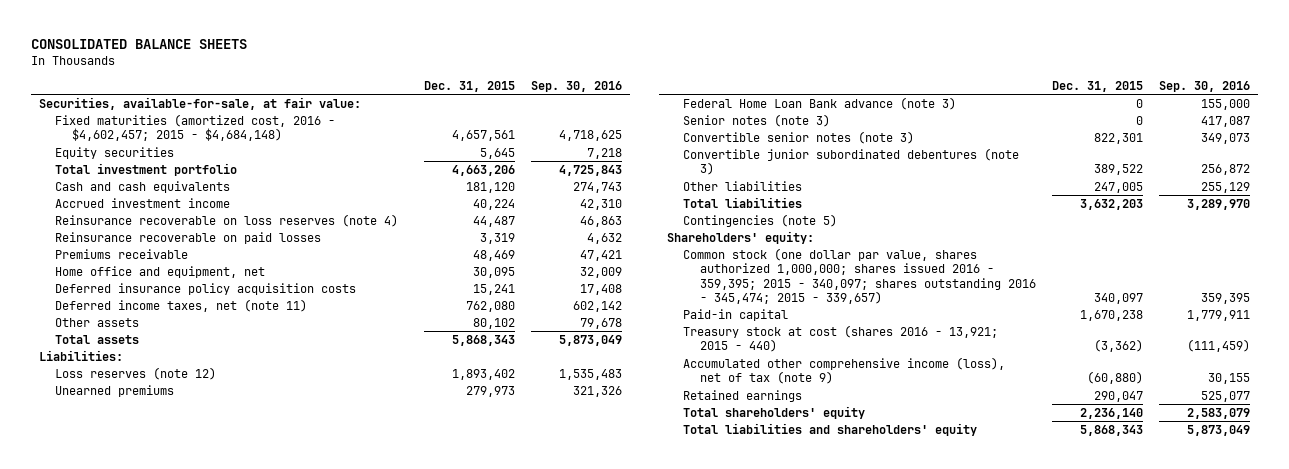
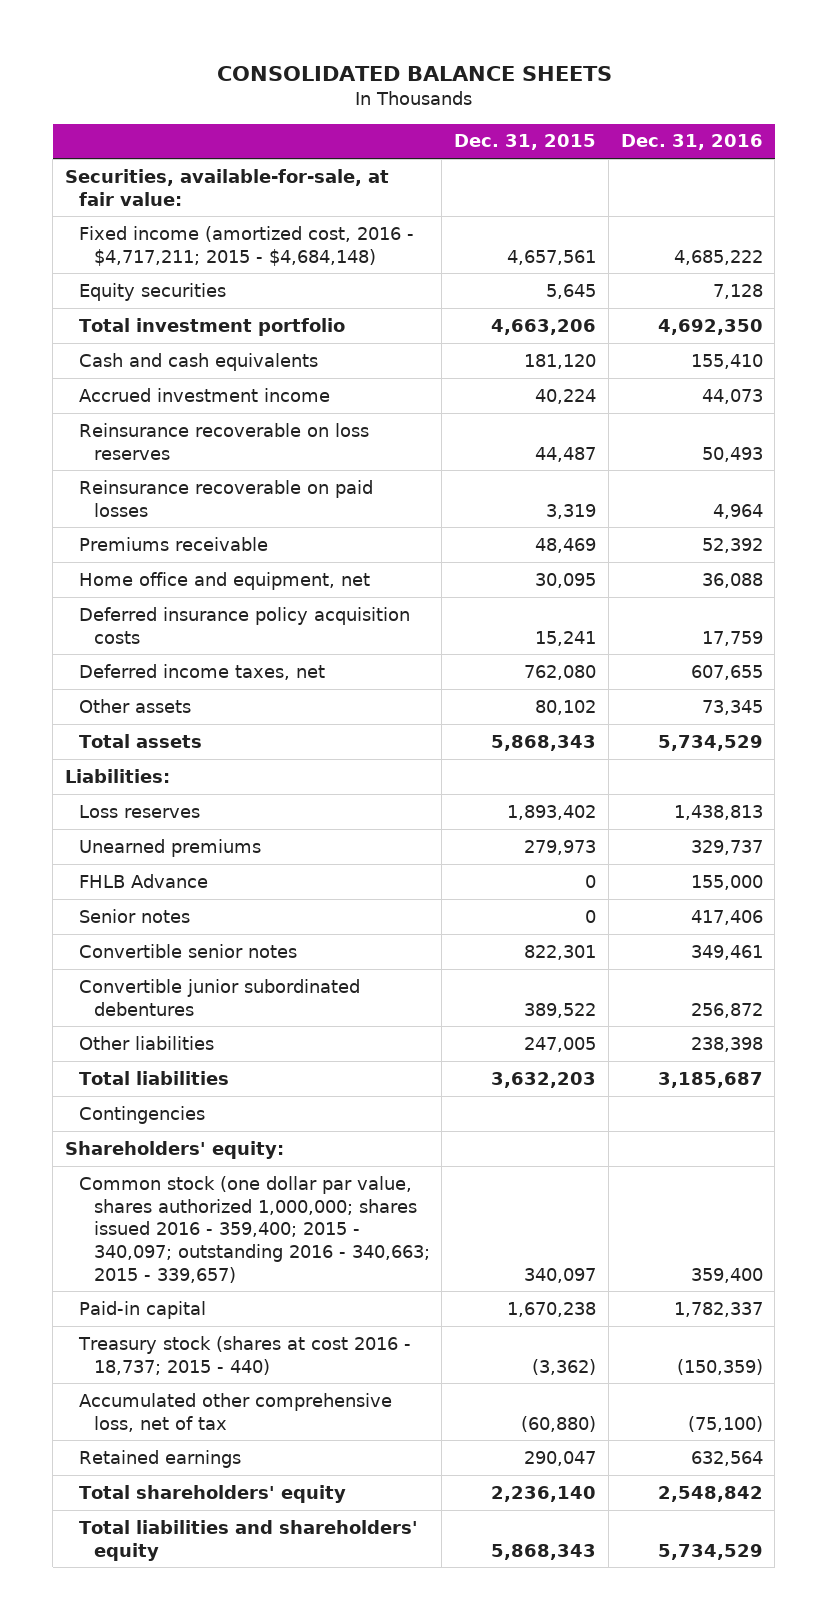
[530,80,622,92] Sep. 30, 2016 -> none
none -> [620,134,763,151] Dec. 31, 2016
[55,113,336,142] Fixed maturities (amortized cost, 2016 - $4,602,457; 2015 - $4,684,148) -> [79,225,415,266] Fixed income (amortized cost, 2016 - $4,717,211; 2015 - $4,684,148)
[55,213,399,227] Reinsurance recoverable on loss reserves (note 4) -> [79,422,370,460] Reinsurance recoverable on loss reserves
[55,298,308,312] Deferred income taxes, net (note 11) -> [79,663,326,680] Deferred income taxes, net
[55,366,217,380] Loss reserves (note 12) -> [79,804,201,818] Loss reserves
[683,96,957,110] Federal Home Loan Bank advance (note 3) -> [79,873,209,888] FHLB Advance
[683,113,831,127] Senior notes (note 3) -> [79,908,191,923] Senior notes
[683,130,915,144] Convertible senior notes (note 3) -> [79,943,298,958] Convertible senior notes
[683,147,1020,176] Convertible junior subordinated debentures (note 3) -> [79,978,361,1016] Convertible junior subordinated debentures
[683,213,838,227] Contingencies (note 5) -> [79,1105,206,1124] Contingencies
[683,247,1036,304] Common stock (one dollar par value, shares authorized 1,000,000; shares issued 2016 - 359,395; 2015 - 340,097; shares outstanding 2016 - 345,474; 2015 - 339,657) -> [79,1175,430,1283] Common stock (one dollar par value, shares authorized 1,000,000; shares issued 2016 - 359,400; 2015 - 340,097; outstanding 2016 - 340,663; 2015 - 339,657)
[683,324,999,353] Treasury stock at cost (shares 2016 - 13,921; 2015 - 440) -> [78,1335,412,1375] Treasury stock (shares at cost 2016 - 18,737; 2015 - 440)
[683,356,1006,385] Accumulated other comprehensive income (loss), net of tax (note 9) -> [79,1392,393,1432] Accumulated other comprehensive loss, net of tax

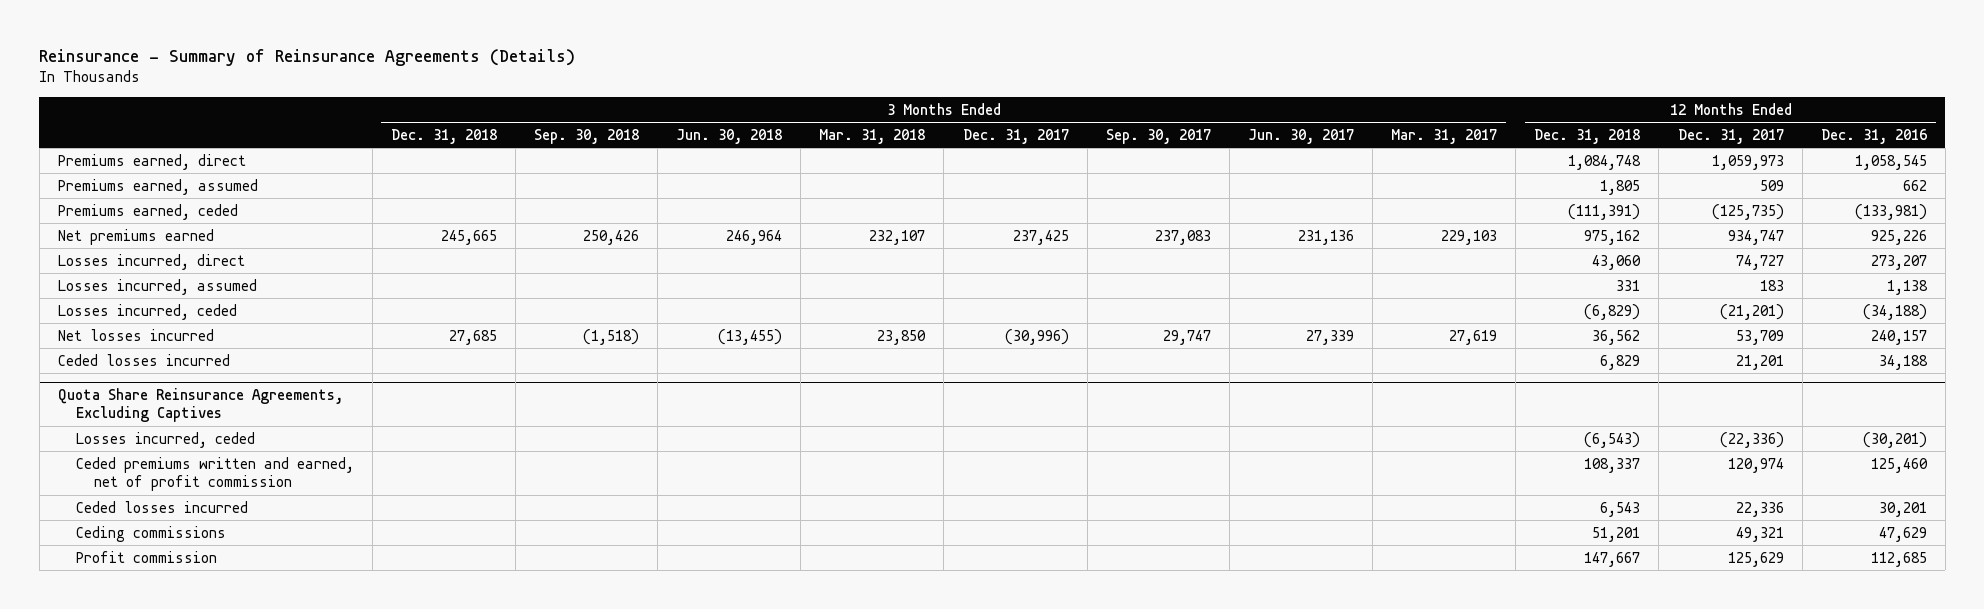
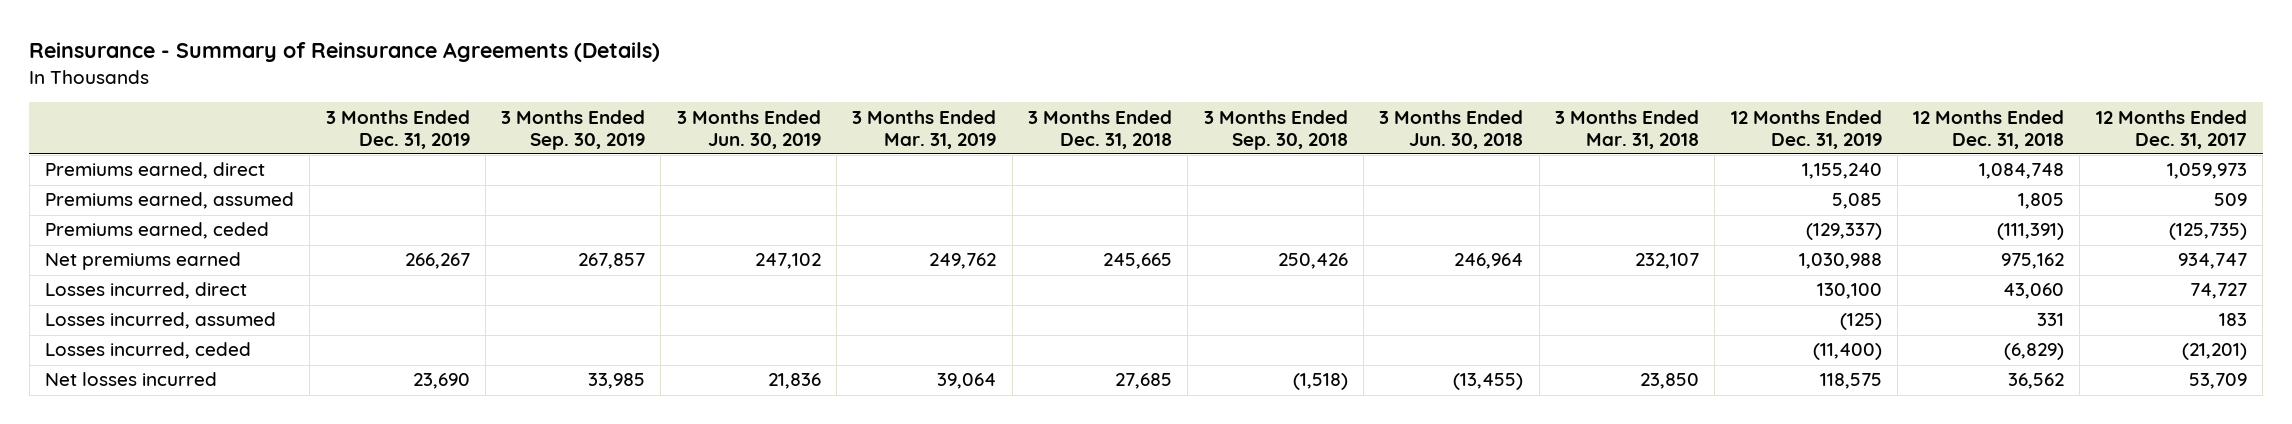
[962,129,1069,145] Dec. 31, 2017 -> none
[1105,129,1211,145] Sep. 30, 2017 -> none
[1247,129,1354,145] Jun. 30, 2017 -> none
[1391,129,1498,145] Mar. 31, 2017 -> none
[1820,129,1927,145] Dec. 31, 2016 -> none
none -> [325,109,470,149] 3 Months Ended Dec. 31, 2019
none -> [501,109,646,150] 3 Months Ended Sep. 30, 2019
none -> [676,109,821,149] 3 Months Ended Jun. 30, 2019
none -> [852,109,997,149] 3 Months Ended Mar. 31, 2019
none -> [1730,109,1882,149] 12 Months Ended Dec. 31, 2019
[57,353,230,366] Ceded losses incurred -> none
[57,387,343,423] Quota Share Reinsurance Agreements, Excluding Captives -> none
[75,431,255,448] Losses incurred, ceded -> none
[75,456,354,492] Ceded premiums written and earned, net of profit commission -> none
[75,500,248,513] Ceded losses incurred -> none
[75,525,226,542] Ceding commissions -> none
[75,550,217,563] Profit commission -> none

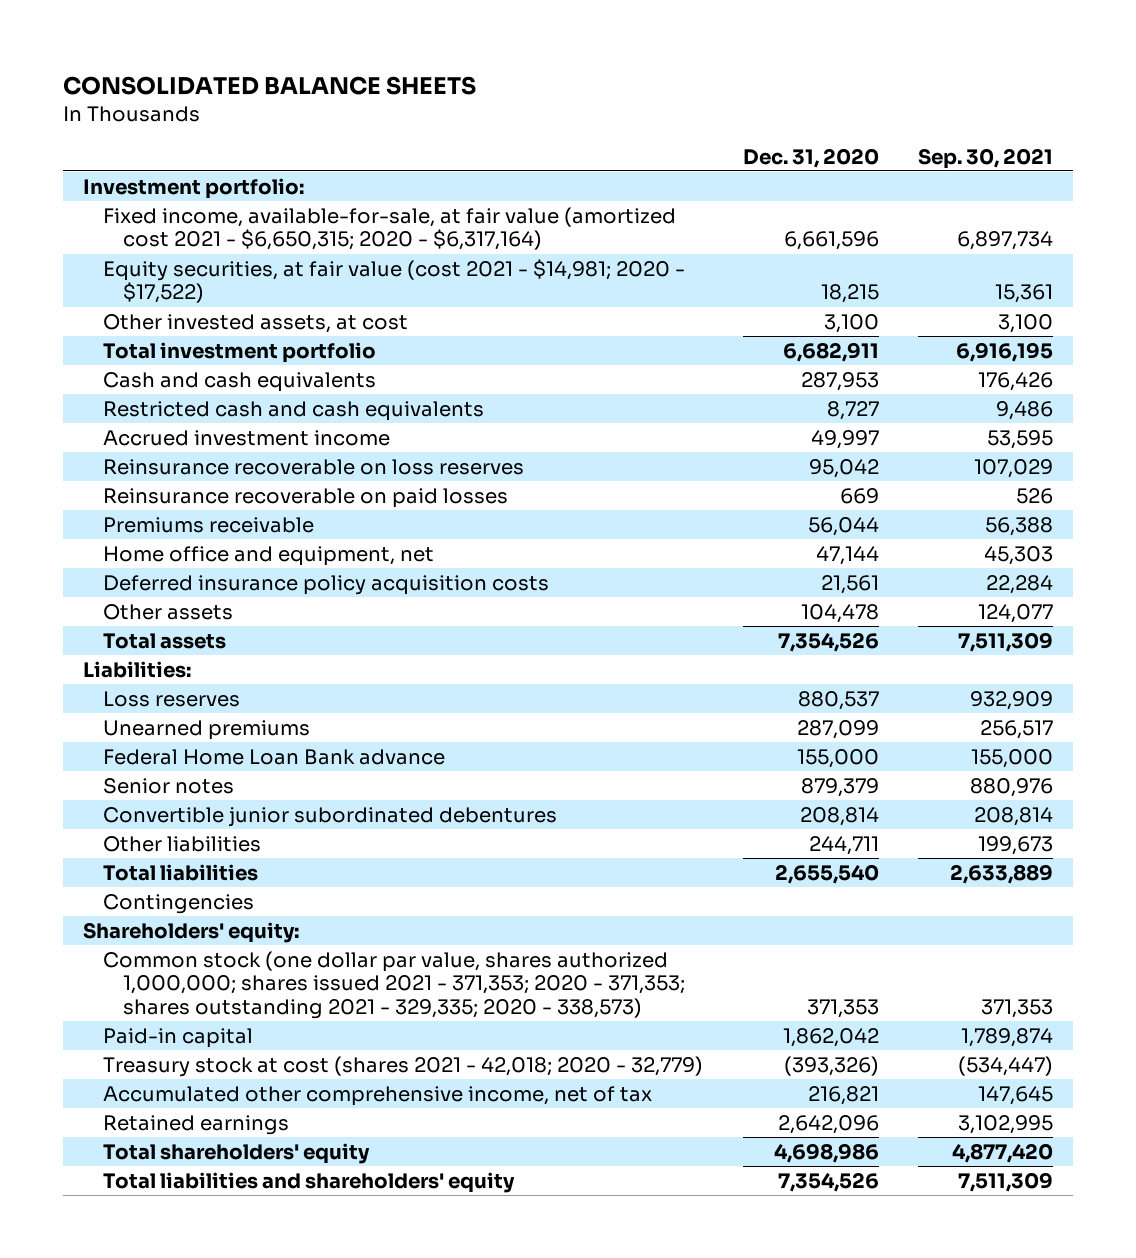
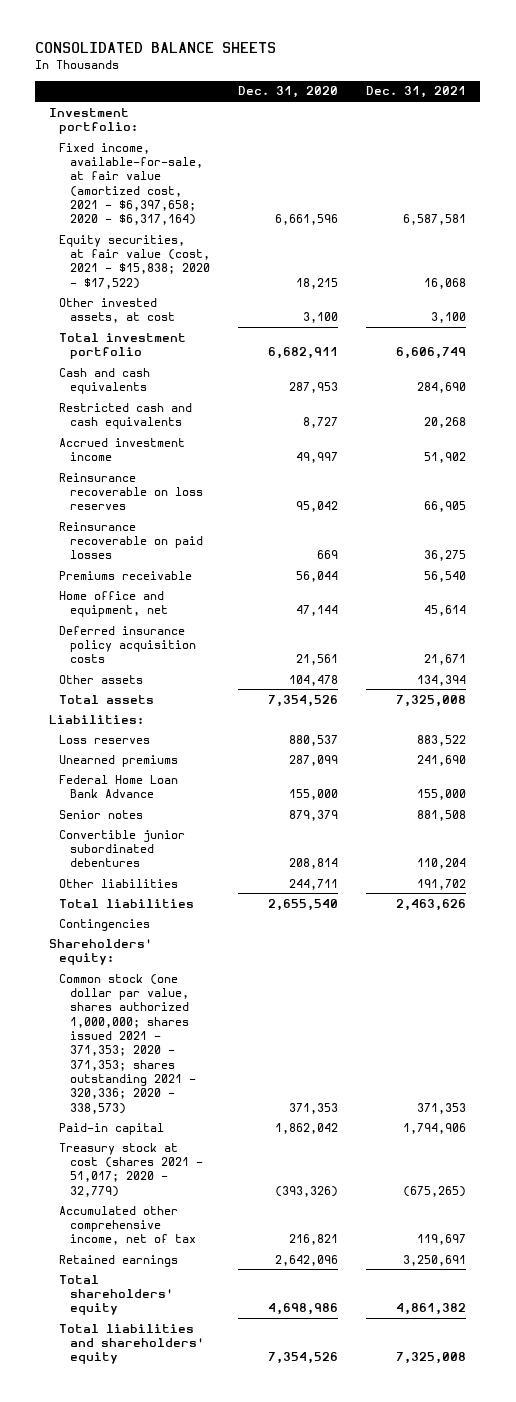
[918,147,1054,169] Sep. 30, 2021 -> none
none -> [366,86,467,99] Dec. 31, 2021
[102,207,676,251] Fixed income, available-for-sale, at fair value (amortized cost 2021 - $6,650,315; 2020 - $6,317,164) -> [59,142,203,226] Fixed income, available-for-sale, at fair value (amortized cost, 2021 - $6,397,658; 2020 - $6,317,164)
[102,259,685,304] Equity securities, at fair value (cost 2021 - $14,981; 2020 - $17,522) -> [59,234,210,289] Equity securities, at fair value (cost, 2021 - $15,838; 2020 - $17,522)
[102,749,445,766] Federal Home Loan Bank advance -> [59,774,179,798] Federal Home Loan Bank Advance
[102,951,685,1019] Common stock (one dollar par value, shares authorized 1,000,000; shares issued 2021 - 371,353; 2020 - 371,353; shares outstanding 2021 - 329,335; 2020 - 338,573) -> [59,973,196,1114] Common stock (one dollar par value, shares authorized 1,000,000; shares issued 2021 - 371,353; 2020 - 371,353; shares outstanding 2021 - 320,336; 2020 - 338,573)
[102,1056,703,1078] Treasury stock at cost (shares 2021 - 42,018; 2020 - 32,779) -> [59,1142,203,1197] Treasury stock at cost (shares 2021 - 51,017; 2020 - 32,779)

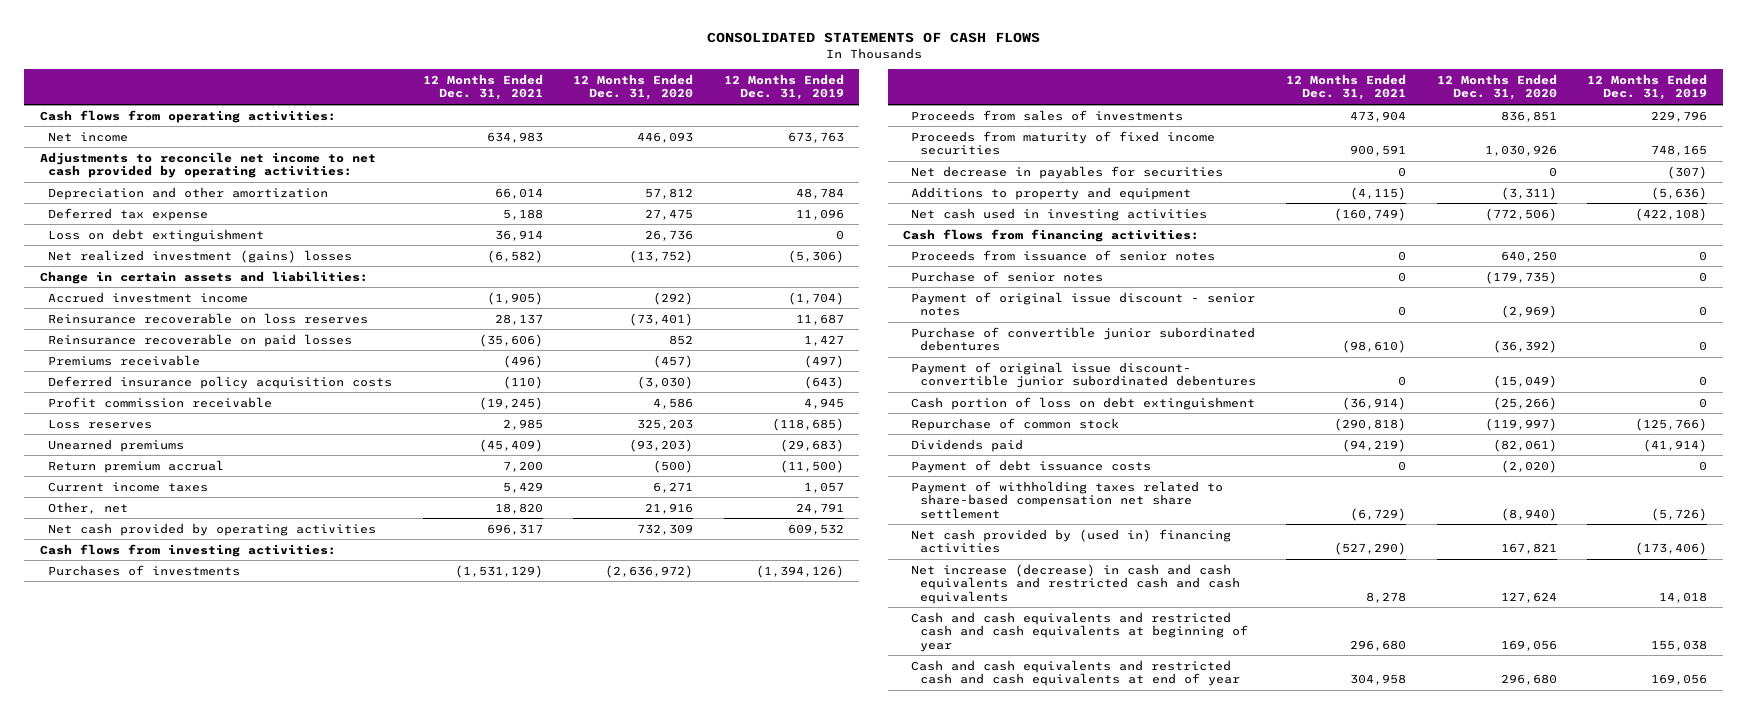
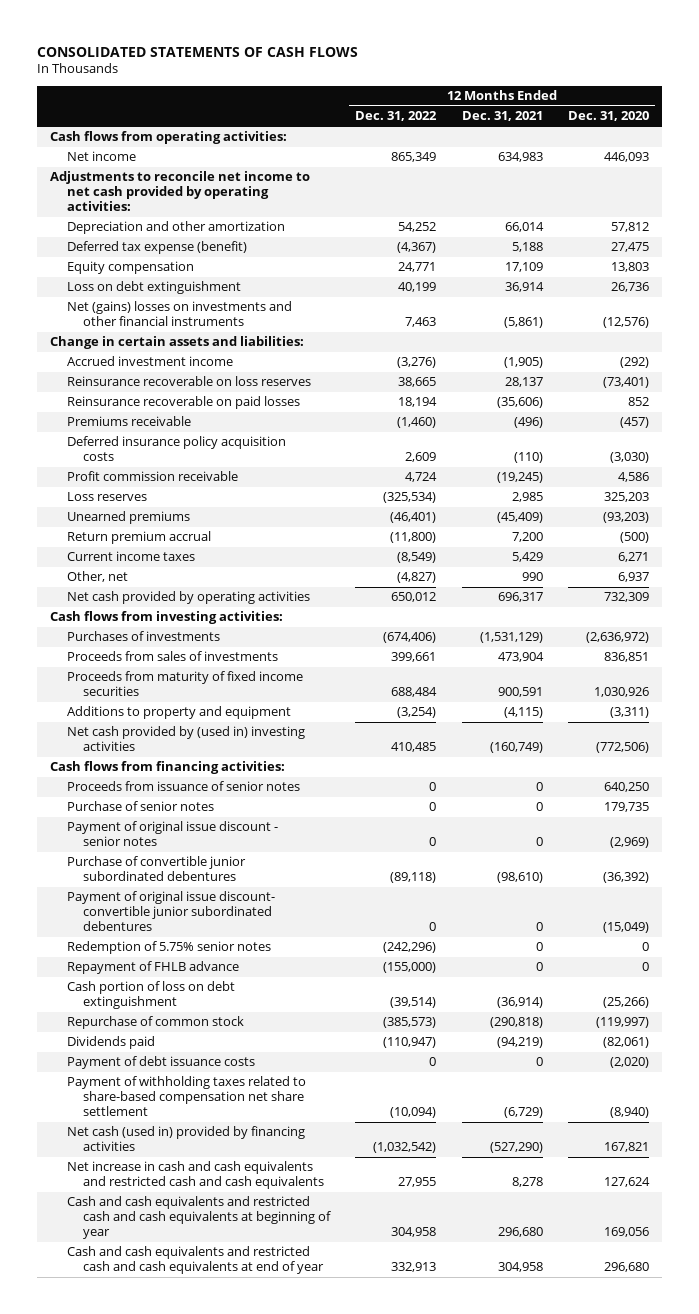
[723,73,844,101] 12 Months Ended Dec. 31, 2019 -> none
none -> [355,111,438,122] Dec. 31, 2022
[47,207,208,221] Deferred tax expense -> [66,241,247,255] Deferred tax expense (benefit)
none -> [66,261,194,275] Equity compensation
[47,249,352,263] Net realized investment (gains) losses -> none
none -> [66,301,292,327] Net (gains) losses on investments and other financial instruments
[494,502,543,514] 18,820 -> [521,572,543,582] 990
[645,502,694,514] 21,916 -> [618,572,650,583] 6,937
[911,165,1224,179] Net decrease in payables for securities -> none
[911,207,1208,221] Net cash used in investing activities -> [66,726,305,752] Net cash provided by (used in) investing activities
[1484,270,1557,284] (179,735) -> [604,802,650,813] 179,735
none -> [66,941,271,955] Redemption of 5.75% senior notes
none -> [66,961,239,975] Repayment of FHLB advance
[911,528,1232,554] Net cash provided by (used in) financing activities -> [66,1126,305,1152] Net cash (used in) provided by financing activities
[911,563,1240,604] Net increase (decrease) in cash and cash equivalents and restricted cash and cash equivalents -> [66,1161,324,1190] Net increase in cash and cash equivalents and restricted cash and cash equivalents

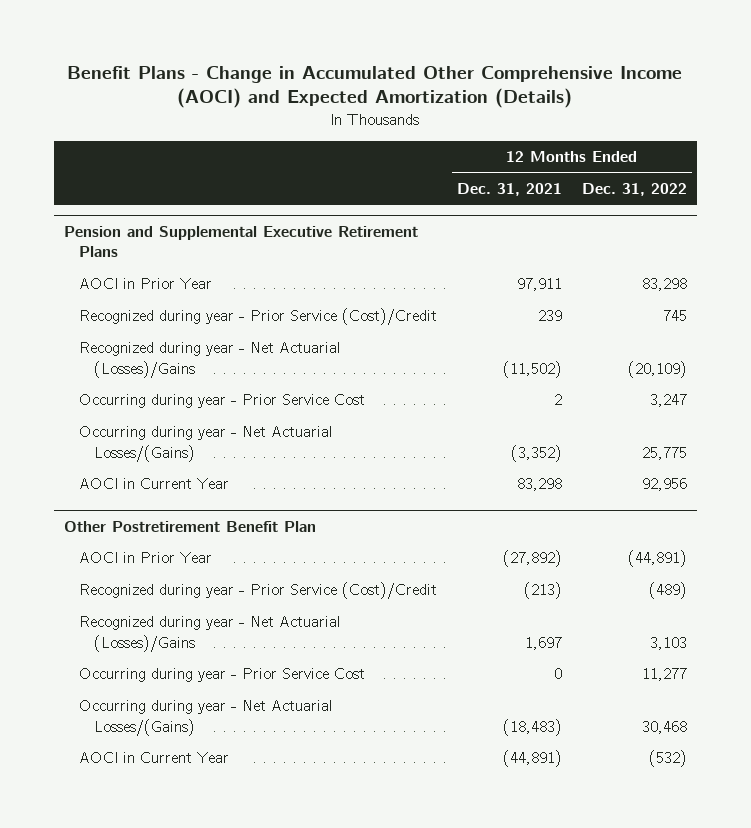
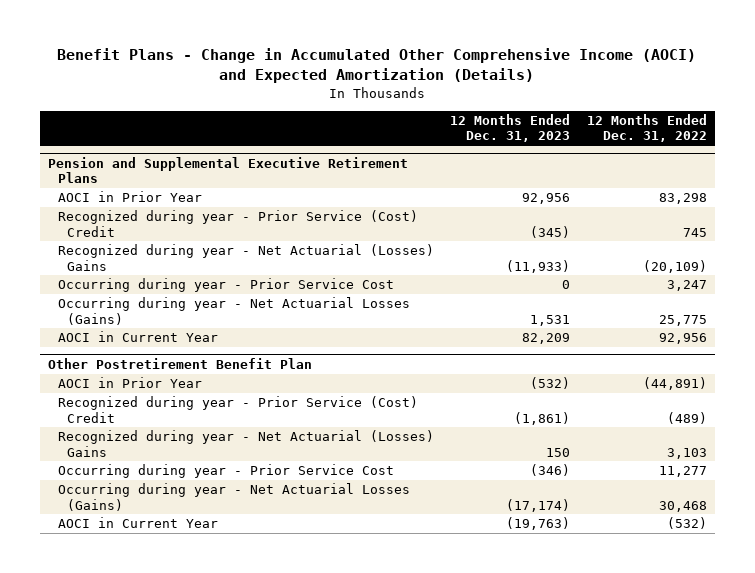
[456,182,562,196] Dec. 31, 2021 -> none
none -> [450,113,571,143] 12 Months Ended Dec. 31, 2023
[78,308,437,326] Recognized during year - Prior Service (Cost)/Credit -> [57,210,418,237] Recognized during year - Prior Service (Cost) Credit
[78,342,341,379] Recognized during year - Net Actuarial (Losses)/Gains -> [57,244,434,271] Recognized during year - Net Actuarial (Losses) Gains
[78,426,333,463] Occurring during year - Net Actuarial Losses/(Gains) -> [57,297,410,325] Occurring during year - Net Actuarial Losses (Gains)
[78,582,437,600] Recognized during year - Prior Service (Cost)/Credit -> [57,396,418,423] Recognized during year - Prior Service (Cost) Credit
[78,616,341,653] Recognized during year - Net Actuarial (Losses)/Gains -> [57,430,434,457] Recognized during year - Net Actuarial (Losses) Gains
[78,700,333,737] Occurring during year - Net Actuarial Losses/(Gains) -> [57,483,410,511] Occurring during year - Net Actuarial Losses (Gains)

